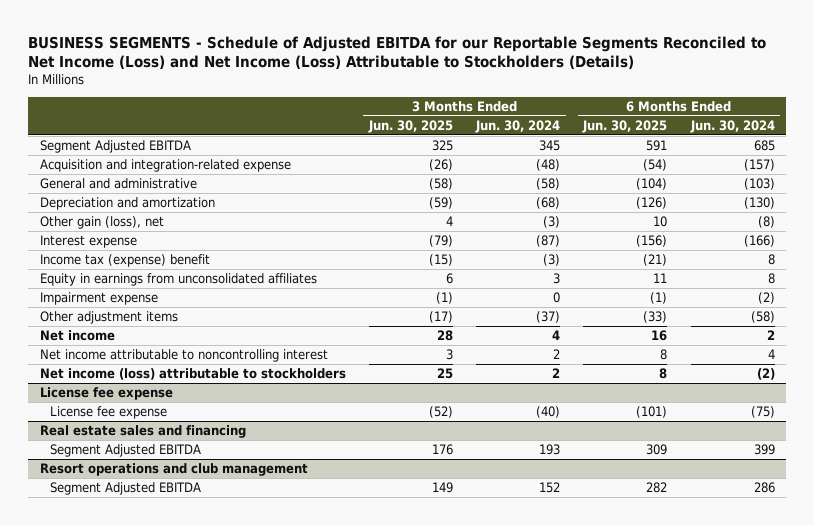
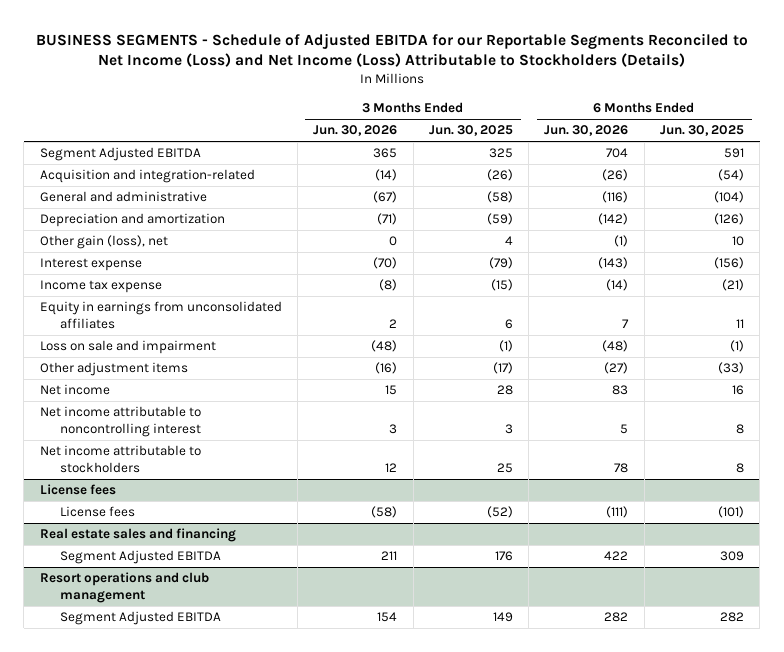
[475,119,561,133] Jun. 30, 2024 -> none
[689,119,775,133] Jun. 30, 2024 -> none
none -> [313,125,398,137] Jun. 30, 2026
none -> [544,125,629,137] Jun. 30, 2026
[39,159,291,173] Acquisition and integration-related expense -> [39,169,255,184] Acquisition and integration-related
[39,254,210,268] Income tax (expense) benefit -> [39,280,162,294] Income tax expense
[39,292,158,306] Impairment expense -> none
none -> [39,340,216,355] Loss on sale and impairment
[39,368,346,381] Net income (loss) attributable to stockholders -> [39,445,201,473] Net income attributable to stockholders
[39,387,173,401] License fee expense -> [39,484,116,496] License fees
[50,406,168,420] License fee expense -> [59,506,135,518] License fees

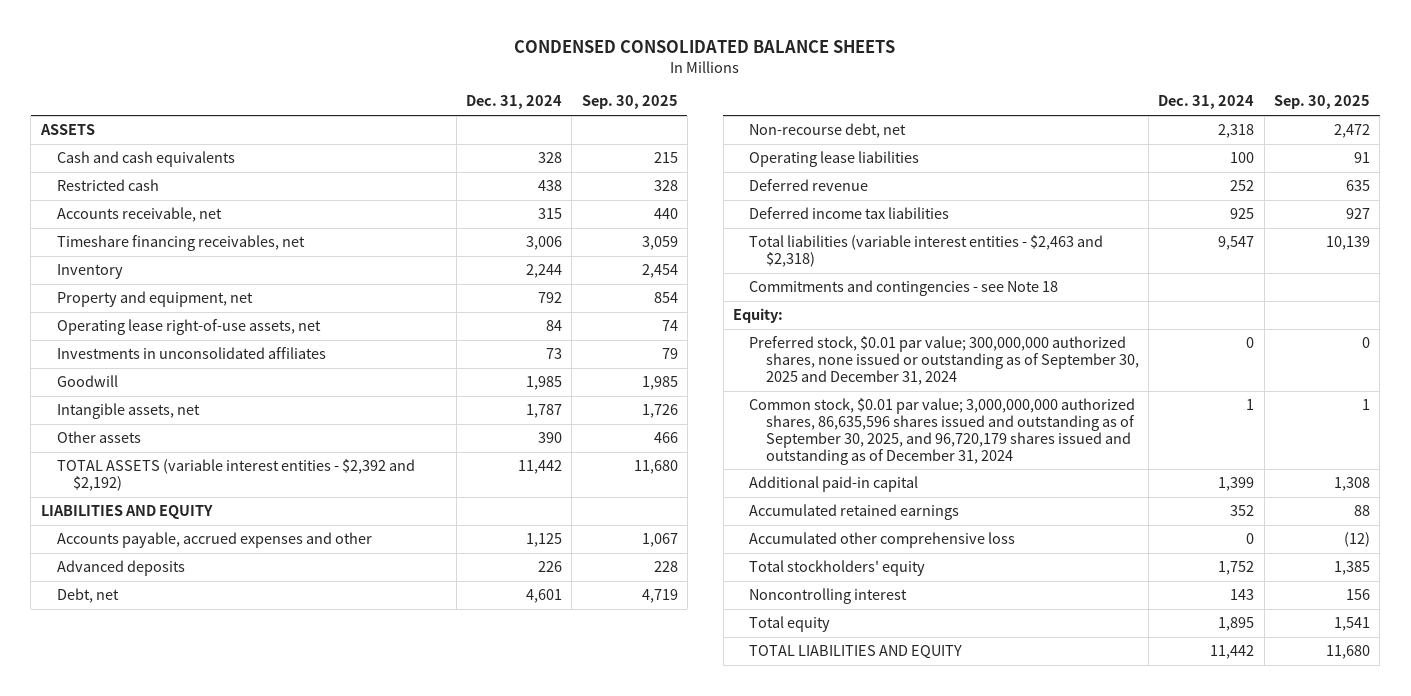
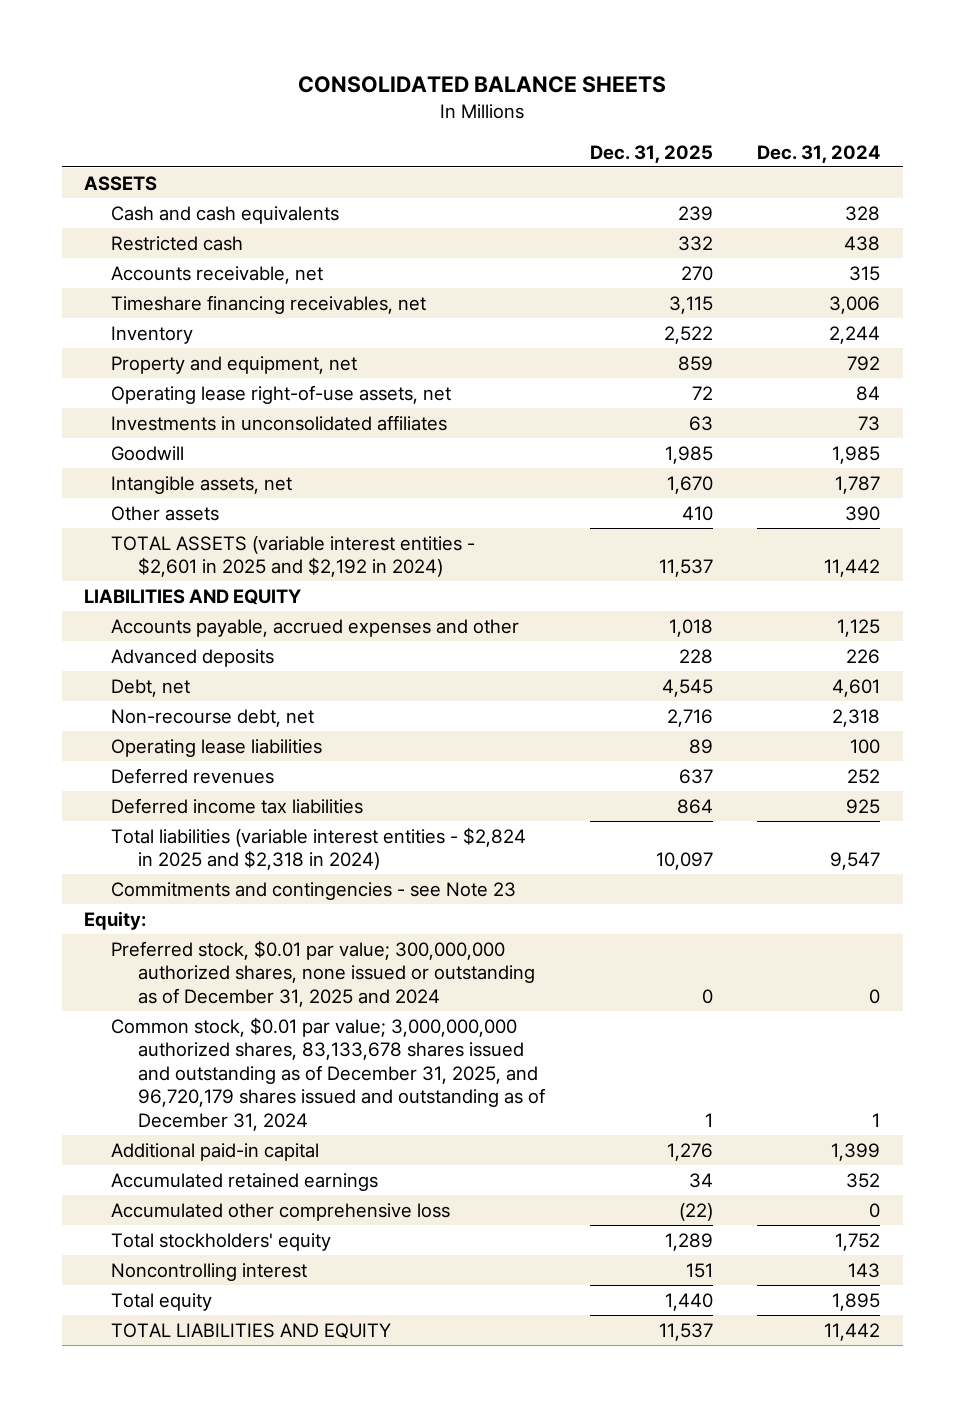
[514,40,896,54] CONDENSED CONSOLIDATED BALANCE SHEETS -> [298,75,667,93] CONSOLIDATED BALANCE SHEETS
[581,95,678,110] Sep. 30, 2025 -> none
none -> [589,144,713,163] Dec. 31, 2025
[56,459,415,492] TOTAL ASSETS (variable interest entities - $2,392 and $2,192) -> [111,535,476,578] TOTAL ASSETS (variable interest entities - $2,601 in 2025 and $2,192 in 2024)
[749,179,869,192] Deferred revenue -> [111,767,275,784] Deferred revenues
[749,235,1104,268] Total liabilities (variable interest entities - $2,463 and $2,318) -> [111,826,527,871] Total liabilities (variable interest entities - $2,824 in 2025 and $2,318 in 2024)
[749,280,1059,297] Commitments and contingencies - see Note 18 -> [111,881,517,900] Commitments and contingencies - see Note 23
[749,336,1139,385] Preferred stock, $0.01 par value; 300,000,000 authorized shares, none issued or outstanding as of September 30, 2025 and December 31, 2024 -> [111,939,536,1007] Preferred stock, $0.01 par value; 300,000,000 authorized shares, none issued or outstanding as of December 31, 2025 and 2024
[749,398,1136,465] Common stock, $0.01 par value; 3,000,000,000 authorized shares, 86,635,596 shares issued and outstanding as of September 30, 2025, and 96,720,179 shares issued and outstanding as of December 31, 2024 -> [111,1016,546,1131] Common stock, $0.01 par value; 3,000,000,000 authorized shares, 83,133,678 shares issued and outstanding as of December 31, 2025, and 96,720,179 shares issued and outstanding as of December 31, 2024

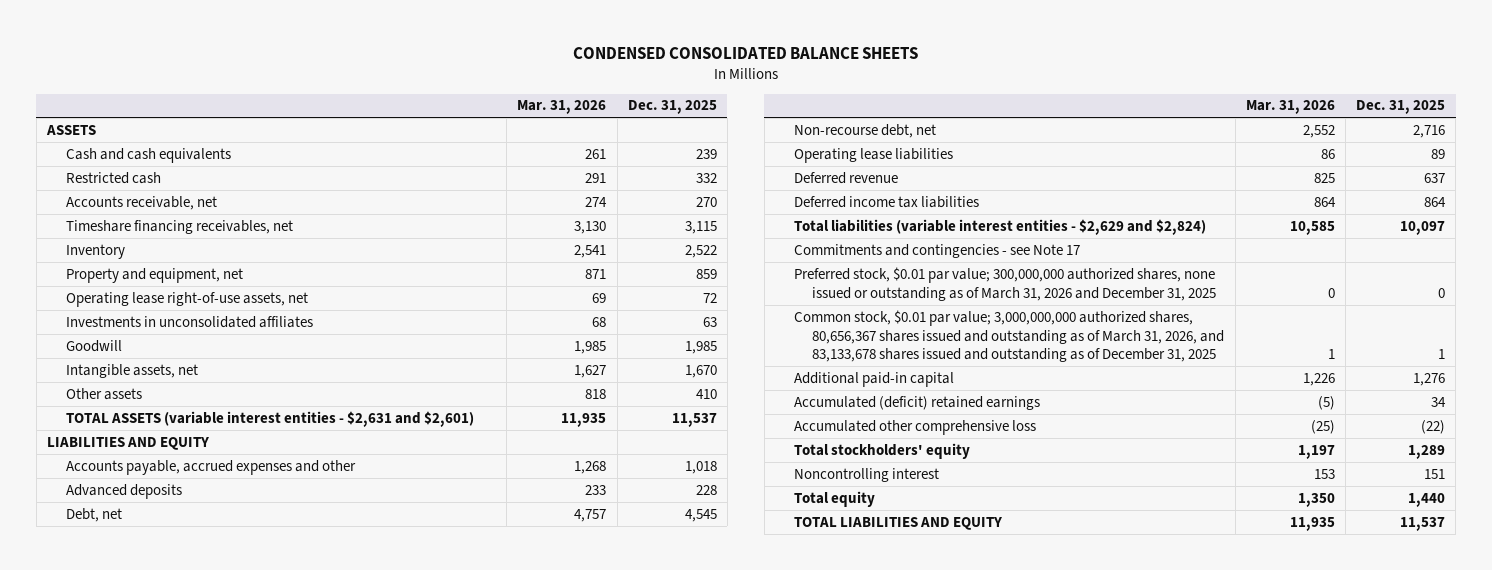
[298,75,667,93] CONSOLIDATED BALANCE SHEETS -> [572,47,918,60] CONDENSED CONSOLIDATED BALANCE SHEETS
[757,144,881,163] Dec. 31, 2024 -> none
none -> [517,100,607,115] Mar. 31, 2026
[111,535,476,578] TOTAL ASSETS (variable interest entities - $2,601 in 2025 and $2,192 in 2024) -> [65,410,474,427] TOTAL ASSETS (variable interest entities - $2,631 and $2,601)
[111,767,275,784] Deferred revenues -> [793,171,898,184] Deferred revenue
[84,910,147,930] Equity: -> none
[111,826,527,871] Total liabilities (variable interest entities - $2,824 in 2025 and $2,318 in 2024) -> [793,218,1206,235] Total liabilities (variable interest entities - $2,629 and $2,824)
[111,881,517,900] Commitments and contingencies - see Note 23 -> [793,243,1080,258] Commitments and contingencies - see Note 17
[111,939,536,1007] Preferred stock, $0.01 par value; 300,000,000 authorized shares, none issued or outstanding as of December 31, 2025 and 2024 -> [793,266,1217,301] Preferred stock, $0.01 par value; 300,000,000 authorized shares, none issued or outstanding as of March 31, 2026 and December 31, 2025
[111,1016,546,1131] Common stock, $0.01 par value; 3,000,000,000 authorized shares, 83,133,678 shares issued and outstanding as of December 31, 2025, and 96,720,179 shares issued and outstanding as of December 31, 2024 -> [793,309,1225,363] Common stock, $0.01 par value; 3,000,000,000 authorized shares, 80,656,367 shares issued and outstanding as of March 31, 2026, and 83,133,678 shares issued and outstanding as of December 31, 2025
[111,1172,379,1191] Accumulated retained earnings -> [793,395,1040,410] Accumulated (deficit) retained earnings

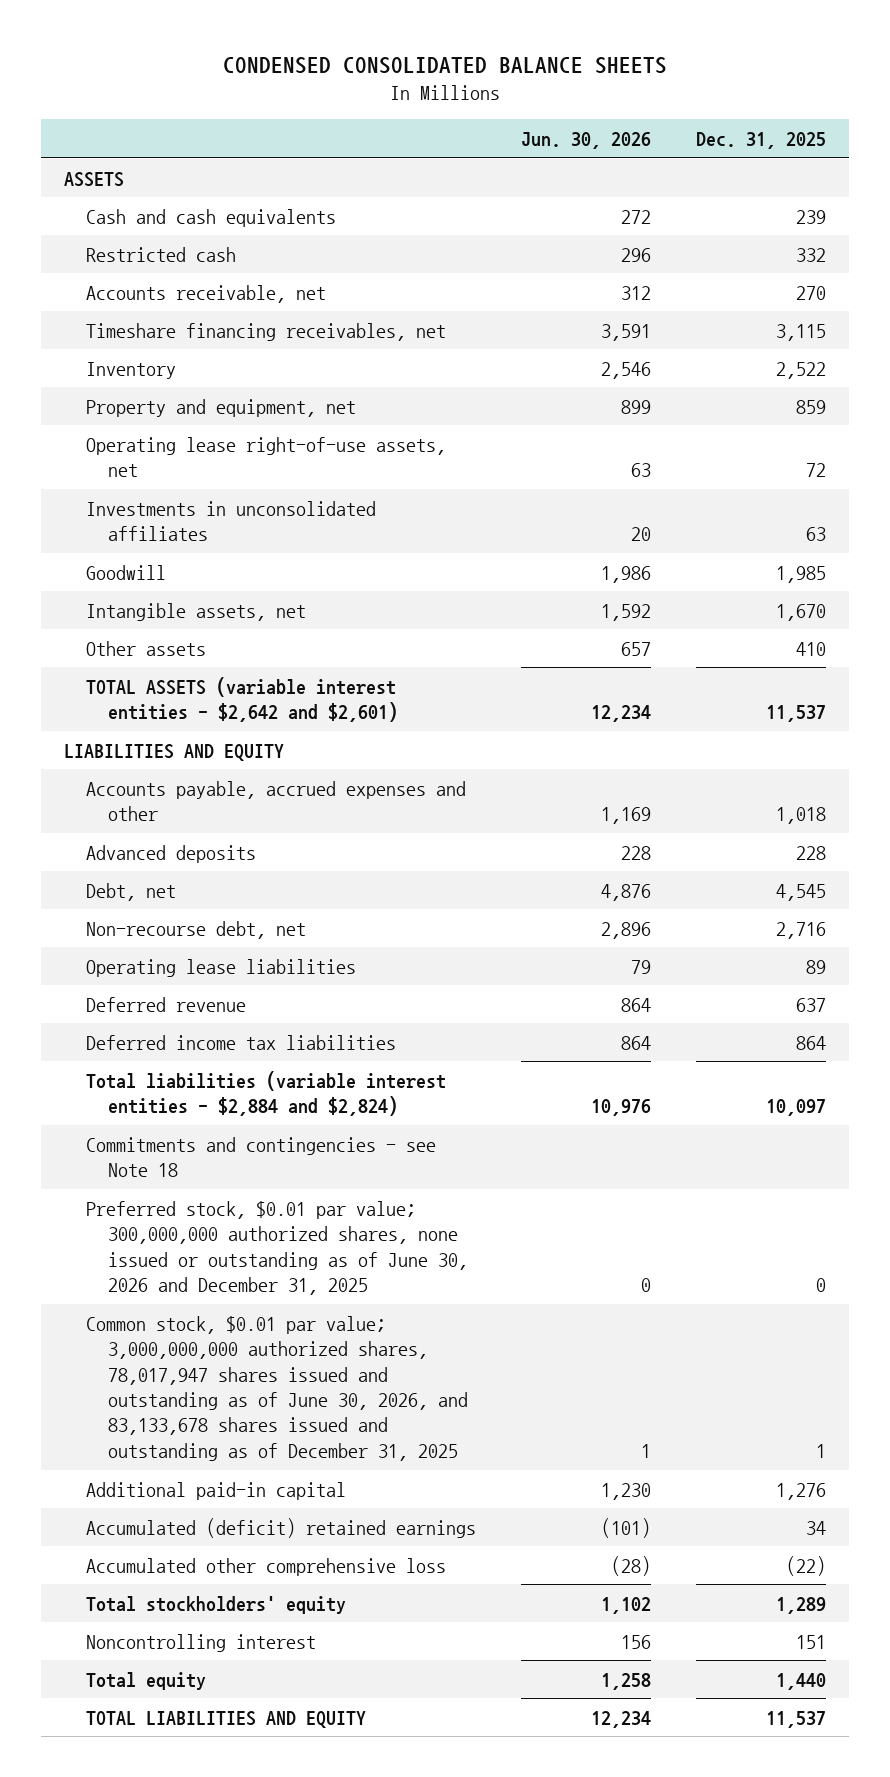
[517,100,607,115] Mar. 31, 2026 -> none
none -> [521,131,652,149] Jun. 30, 2026
[65,410,474,427] TOTAL ASSETS (variable interest entities - $2,631 and $2,601) -> [86,676,399,723] TOTAL ASSETS (variable interest entities - $2,642 and $2,601)
[793,218,1206,235] Total liabilities (variable interest entities - $2,629 and $2,824) -> [86,1070,447,1117] Total liabilities (variable interest entities - $2,884 and $2,824)
[793,243,1080,258] Commitments and contingencies - see Note 17 -> [86,1136,437,1178] Commitments and contingencies - see Note 18
[793,266,1217,301] Preferred stock, $0.01 par value; 300,000,000 authorized shares, none issued or outstanding as of March 31, 2026 and December 31, 2025 -> [86,1200,469,1295] Preferred stock, $0.01 par value; 300,000,000 authorized shares, none issued or outstanding as of June 30, 2026 and December 31, 2025
[793,309,1225,363] Common stock, $0.01 par value; 3,000,000,000 authorized shares, 80,656,367 shares issued and outstanding as of March 31, 2026, and 83,133,678 shares issued and outstanding as of December 31, 2025 -> [86,1315,469,1461] Common stock, $0.01 par value; 3,000,000,000 authorized shares, 78,017,947 shares issued and outstanding as of June 30, 2026, and 83,133,678 shares issued and outstanding as of December 31, 2025

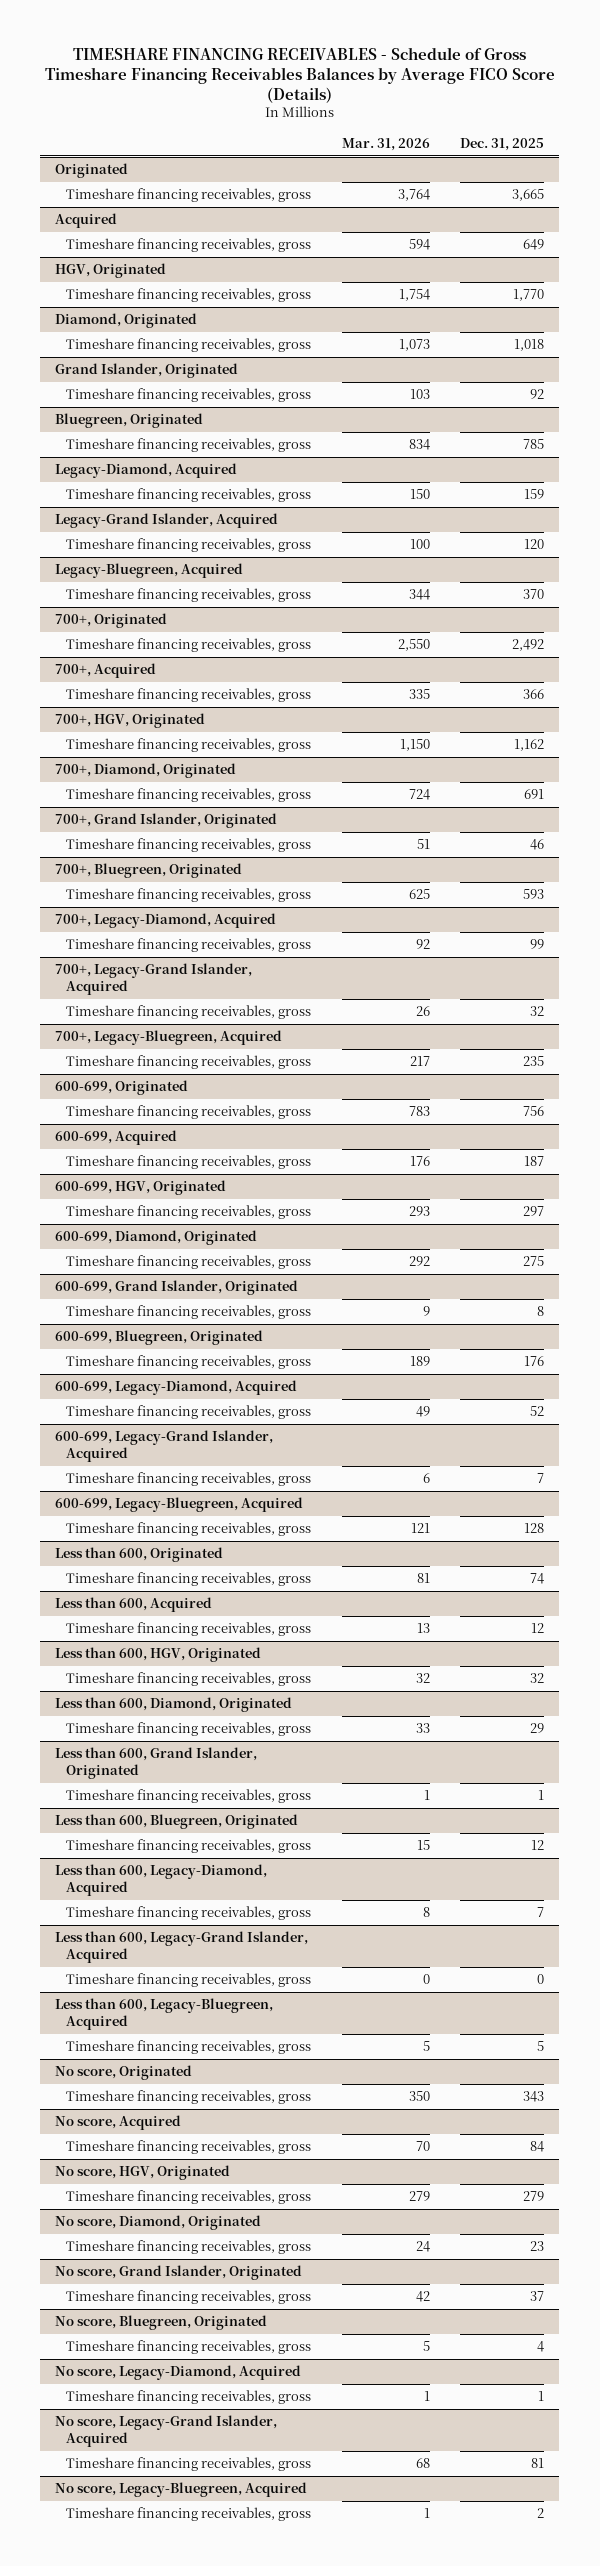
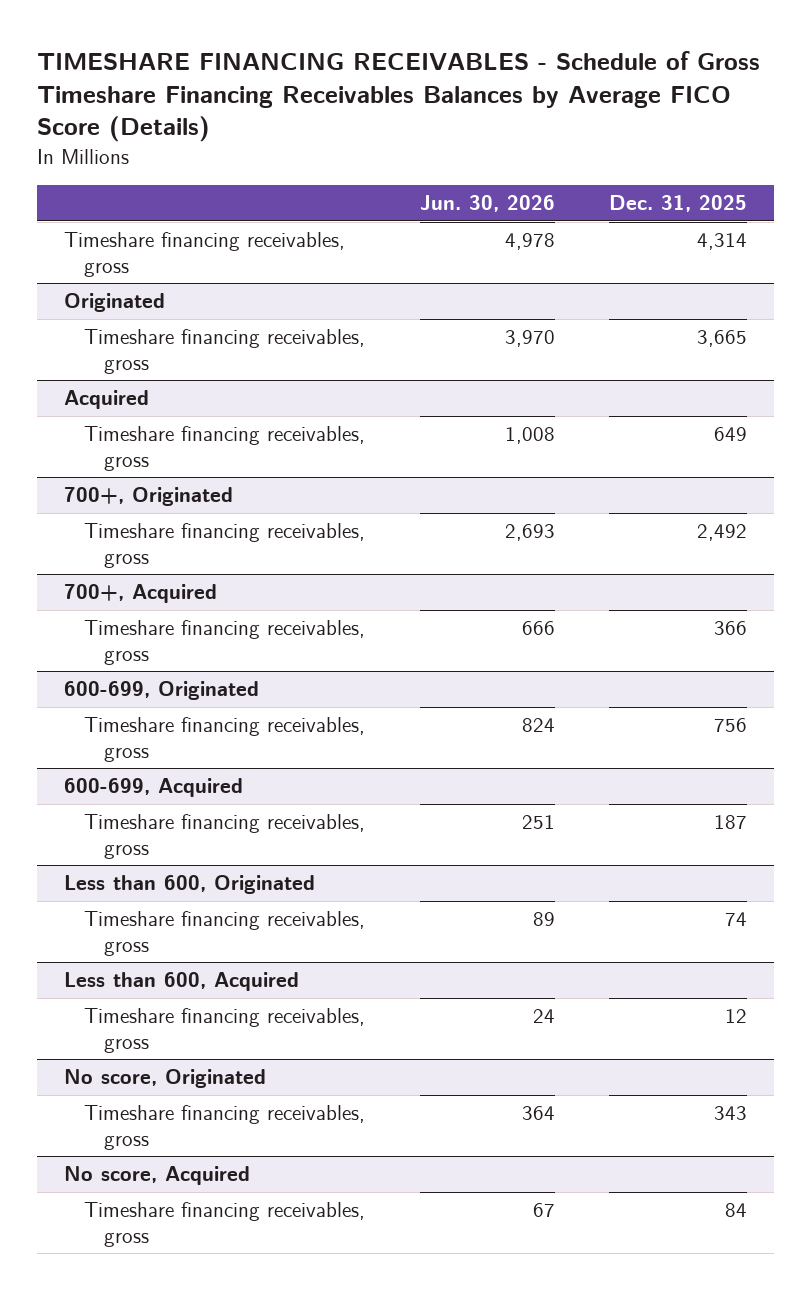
[341,137,430,151] Mar. 31, 2026 -> none
none -> [419,195,555,213] Jun. 30, 2026
none -> [64,232,346,277] Timeshare financing receivables, gross
[55,263,167,279] HGV, Originated -> none
[66,288,312,303] Timeshare financing receivables, gross -> none
[55,313,198,329] Diamond, Originated -> none
[66,338,312,353] Timeshare financing receivables, gross -> none
[55,363,239,379] Grand Islander, Originated -> none
[66,388,312,403] Timeshare financing receivables, gross -> none
[55,413,204,429] Bluegreen, Originated -> none
[66,438,312,453] Timeshare financing receivables, gross -> none
[55,463,238,479] Legacy-Diamond, Acquired -> none
[66,488,312,503] Timeshare financing receivables, gross -> none
[55,513,279,529] Legacy-Grand Islander, Acquired -> none
[66,538,312,553] Timeshare financing receivables, gross -> none
[55,563,244,579] Legacy-Bluegreen, Acquired -> none
[66,588,312,603] Timeshare financing receivables, gross -> none
[55,713,206,729] 700+, HGV, Originated -> none
[66,738,312,753] Timeshare financing receivables, gross -> none
[55,763,237,779] 700+, Diamond, Originated -> none
[66,788,312,803] Timeshare financing receivables, gross -> none
[55,813,278,829] 700+, Grand Islander, Originated -> none
[66,838,312,853] Timeshare financing receivables, gross -> none
[55,863,243,879] 700+, Bluegreen, Originated -> none
[66,888,312,903] Timeshare financing receivables, gross -> none
[55,913,277,929] 700+, Legacy-Diamond, Acquired -> none
[66,938,312,953] Timeshare financing receivables, gross -> none
[55,963,253,995] 700+, Legacy-Grand Islander, Acquired -> none
[66,1005,312,1020] Timeshare financing receivables, gross -> none
[55,1030,283,1046] 700+, Legacy-Bluegreen, Acquired -> none
[66,1055,312,1070] Timeshare financing receivables, gross -> none
[55,1180,227,1196] 600-699, HGV, Originated -> none
[66,1205,312,1220] Timeshare financing receivables, gross -> none
[55,1230,258,1246] 600-699, Diamond, Originated -> none
[66,1255,312,1270] Timeshare financing receivables, gross -> none
[55,1280,299,1296] 600-699, Grand Islander, Originated -> none
[66,1305,312,1320] Timeshare financing receivables, gross -> none
[55,1330,264,1346] 600-699, Bluegreen, Originated -> none
[66,1355,312,1370] Timeshare financing receivables, gross -> none
[55,1380,298,1396] 600-699, Legacy-Diamond, Acquired -> none
[66,1405,312,1420] Timeshare financing receivables, gross -> none
[55,1430,274,1462] 600-699, Legacy-Grand Islander, Acquired -> none
[66,1472,312,1487] Timeshare financing receivables, gross -> none
[55,1497,304,1513] 600-699, Legacy-Bluegreen, Acquired -> none
[66,1522,312,1537] Timeshare financing receivables, gross -> none
[55,1647,262,1663] Less than 600, HGV, Originated -> none
[66,1672,312,1687] Timeshare financing receivables, gross -> none
[55,1697,293,1713] Less than 600, Diamond, Originated -> none
[66,1722,312,1737] Timeshare financing receivables, gross -> none
[55,1747,258,1779] Less than 600, Grand Islander, Originated -> none
[66,1789,312,1804] Timeshare financing receivables, gross -> none
[55,1814,299,1830] Less than 600, Bluegreen, Originated -> none
[66,1839,312,1854] Timeshare financing receivables, gross -> none
[55,1864,268,1896] Less than 600, Legacy-Diamond, Acquired -> none
[66,1906,312,1921] Timeshare financing receivables, gross -> none
[55,1931,309,1963] Less than 600, Legacy-Grand Islander, Acquired -> none
[66,1973,312,1988] Timeshare financing receivables, gross -> none
[55,1998,274,2030] Less than 600, Legacy-Bluegreen, Acquired -> none
[66,2040,312,2055] Timeshare financing receivables, gross -> none
[55,2165,231,2181] No score, HGV, Originated -> none
[66,2190,312,2205] Timeshare financing receivables, gross -> none
[55,2215,262,2231] No score, Diamond, Originated -> none
[66,2240,312,2255] Timeshare financing receivables, gross -> none
[55,2265,303,2281] No score, Grand Islander, Originated -> none
[66,2290,312,2305] Timeshare financing receivables, gross -> none
[55,2315,268,2331] No score, Bluegreen, Originated -> none
[66,2340,312,2355] Timeshare financing receivables, gross -> none
[55,2365,302,2381] No score, Legacy-Diamond, Acquired -> none
[66,2390,312,2405] Timeshare financing receivables, gross -> none
[55,2415,278,2447] No score, Legacy-Grand Islander, Acquired -> none
[66,2457,312,2472] Timeshare financing receivables, gross -> none
[55,2482,308,2498] No score, Legacy-Bluegreen, Acquired -> none
[66,2507,312,2522] Timeshare financing receivables, gross -> none

